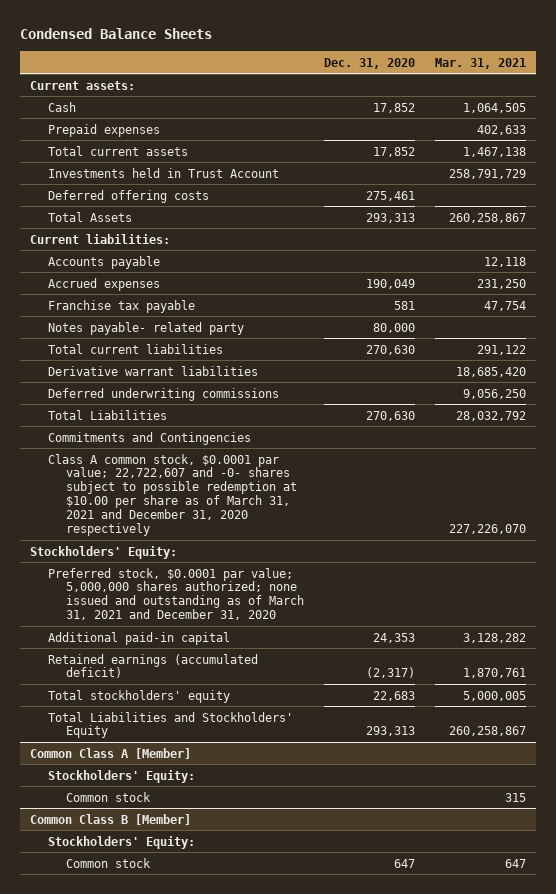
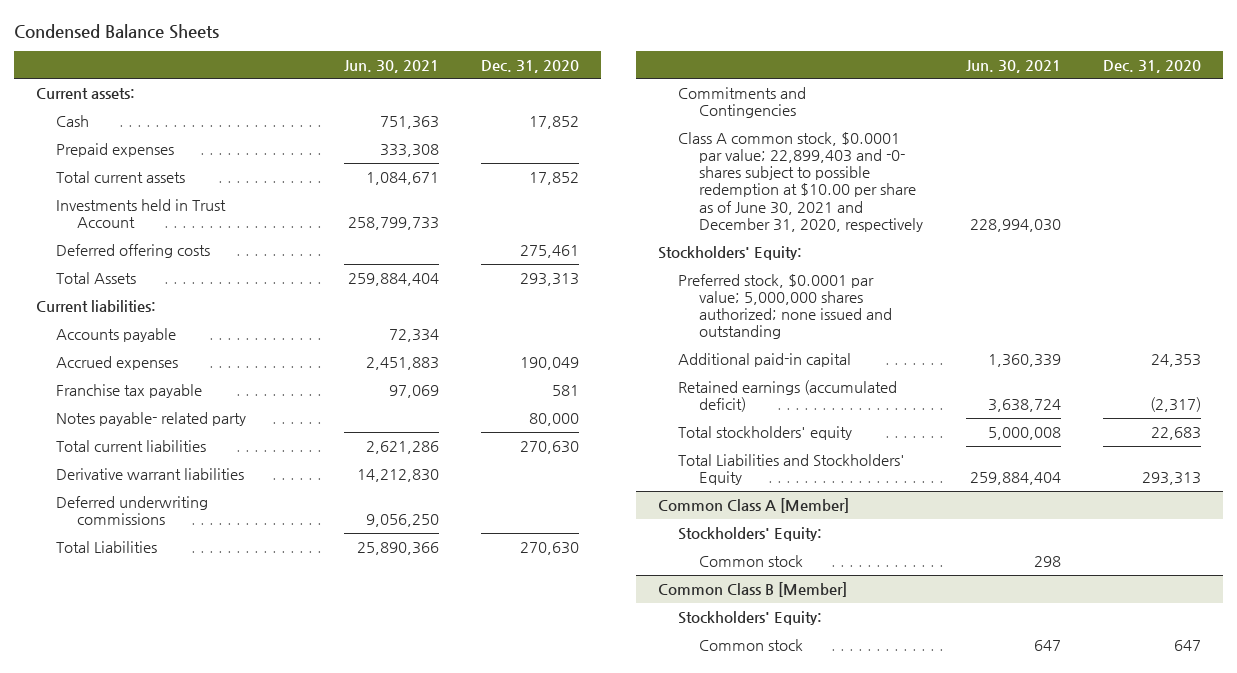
[435,57,527,69] Mar. 31, 2021 -> none
none -> [343,59,439,73] Jun. 30, 2021
[48,453,298,537] Class A common stock, $0.0001 par value; 22,722,607 and -0- shares subject to possible redemption at $10.00 per share as of March 31, 2021 and December 31, 2020 respectively -> [678,131,923,232] Class A common stock, $0.0001 par value; 22,899,403 and -0- shares subject to possible redemption at $10.00 per share as of June 30, 2021 and December 31, 2020, respectively
[48,567,305,621] Preferred stock, $0.0001 par value; 5,000,000 shares authorized; none issued and outstanding as of March 31, 2021 and December 31, 2020 -> [678,273,892,340] Preferred stock, $0.0001 par value; 5,000,000 shares authorized; none issued and outstanding

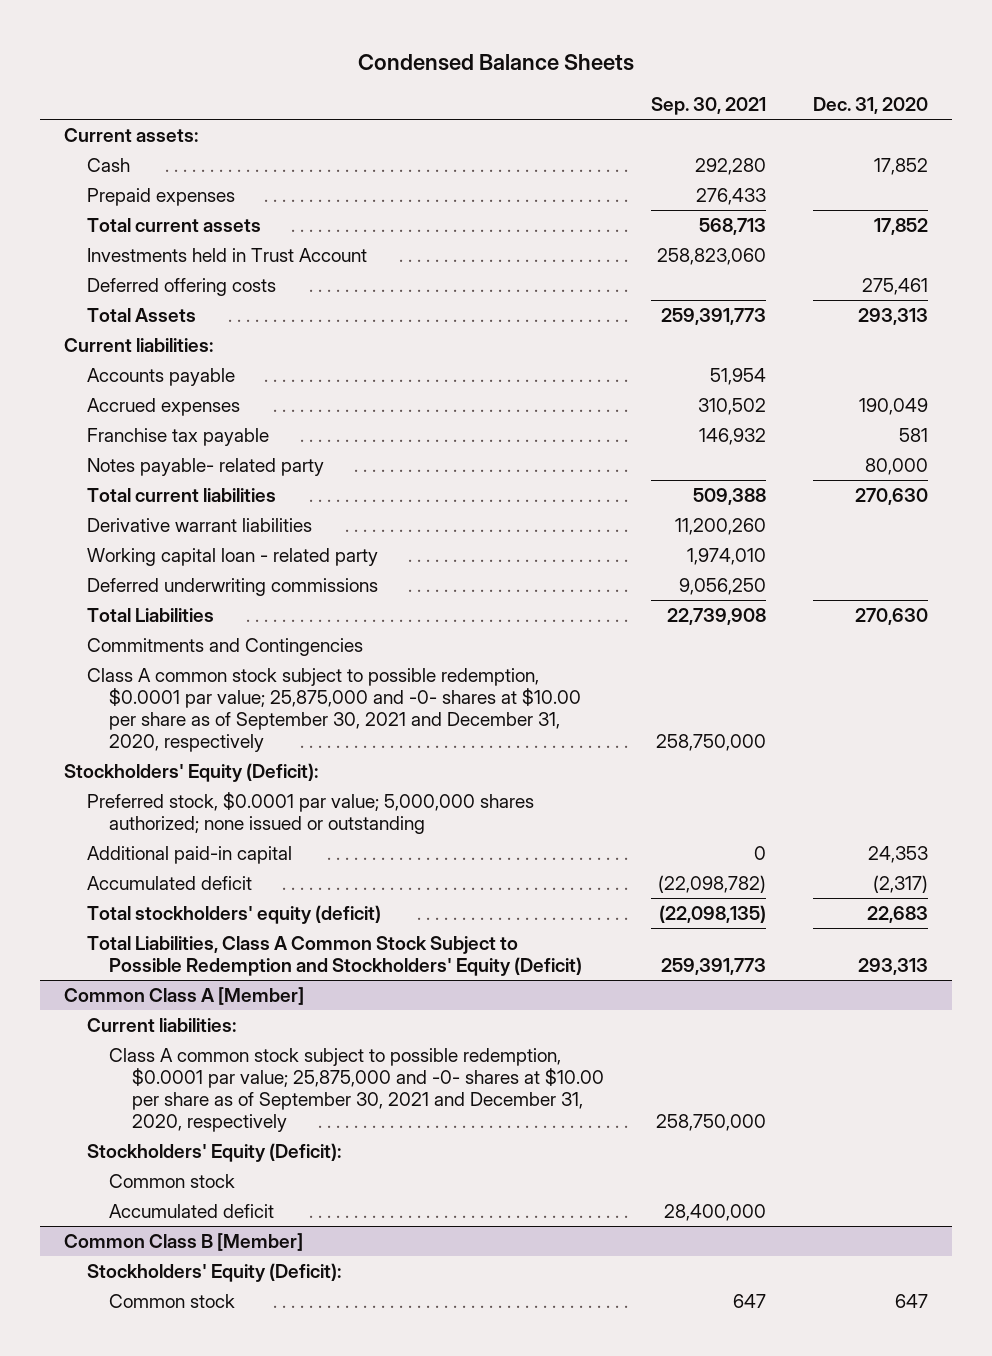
[343,59,439,73] Jun. 30, 2021 -> none
none -> [651,97,767,116] Sep. 30, 2021
none -> [86,548,378,567] Working capital loan - related party
[678,131,923,232] Class A common stock, $0.0001 par value; 22,899,403 and -0- shares subject to possible redemption at $10.00 per share as of June 30, 2021 and December 31, 2020, respectively -> [86,668,582,753] Class A common stock subject to possible redemption, $0.0001 par value; 25,875,000 and -0- shares at $10.00 per share as of September 30, 2021 and December 31, 2020, respectively
[657,245,802,260] Stockholders' Equity: -> [63,763,318,783] Stockholders' Equity (Deficit):
[678,273,892,340] Preferred stock, $0.0001 par value; 5,000,000 shares authorized; none issued and outstanding -> [86,792,534,835] Preferred stock, $0.0001 par value; 5,000,000 shares authorized; none issued or outstanding
[678,379,898,412] Retained earnings (accumulated deficit) -> [86,876,252,891] Accumulated deficit
[678,425,853,440] Total stockholders' equity -> [86,905,381,925] Total stockholders' equity (deficit)
[678,453,906,485] Total Liabilities and Stockholders' Equity -> [86,936,583,977] Total Liabilities, Class A Common Stock Subject to Possible Redemption and Stockholders' Equity (Deficit)
none -> [86,1018,236,1033] Current liabilities:
none -> [109,1048,605,1133] Class A common stock subject to possible redemption, $0.0001 par value; 25,875,000 and -0- shares at $10.00 per share as of September 30, 2021 and December 31, 2020, respectively
[678,526,823,541] Stockholders' Equity: -> [86,1143,341,1163] Stockholders' Equity (Deficit):
none -> [109,1204,275,1219] Accumulated deficit
[678,610,823,625] Stockholders' Equity: -> [86,1263,341,1283] Stockholders' Equity (Deficit):

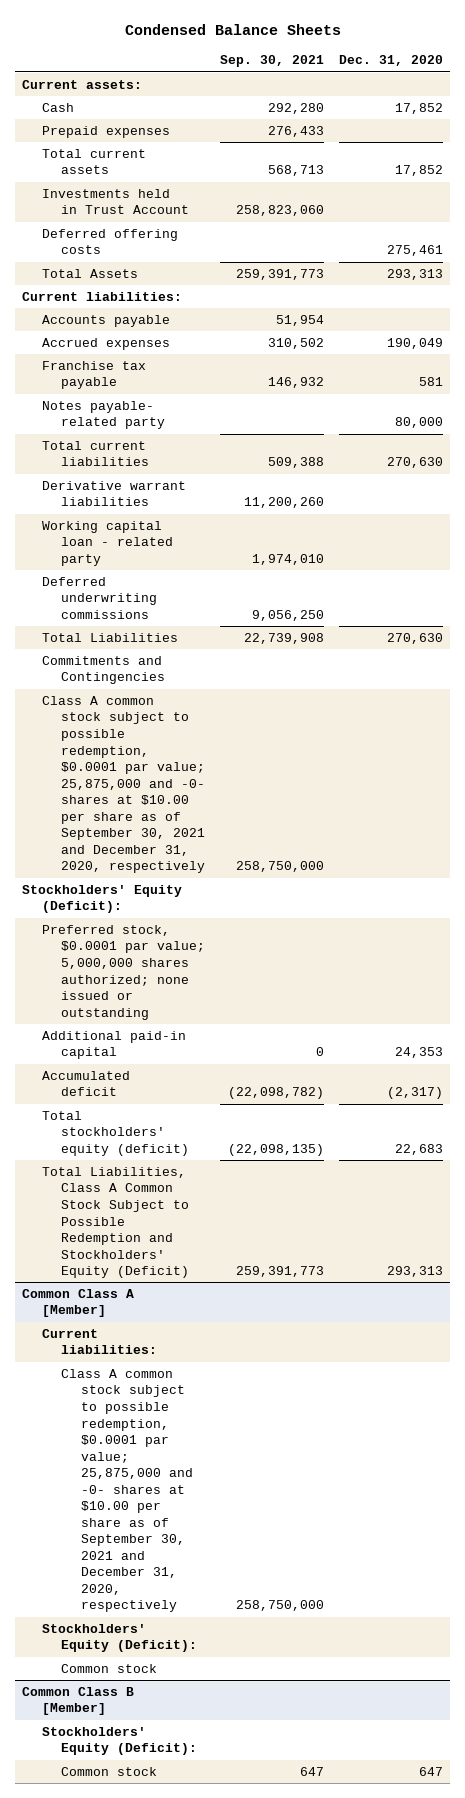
[109,1204,275,1219] Accumulated deficit -> none

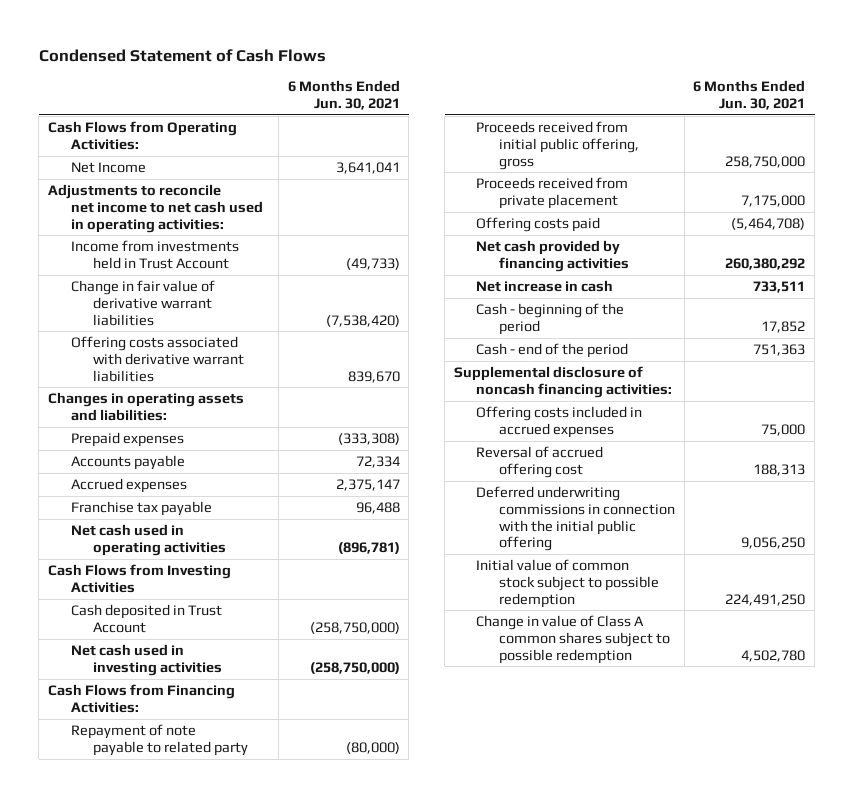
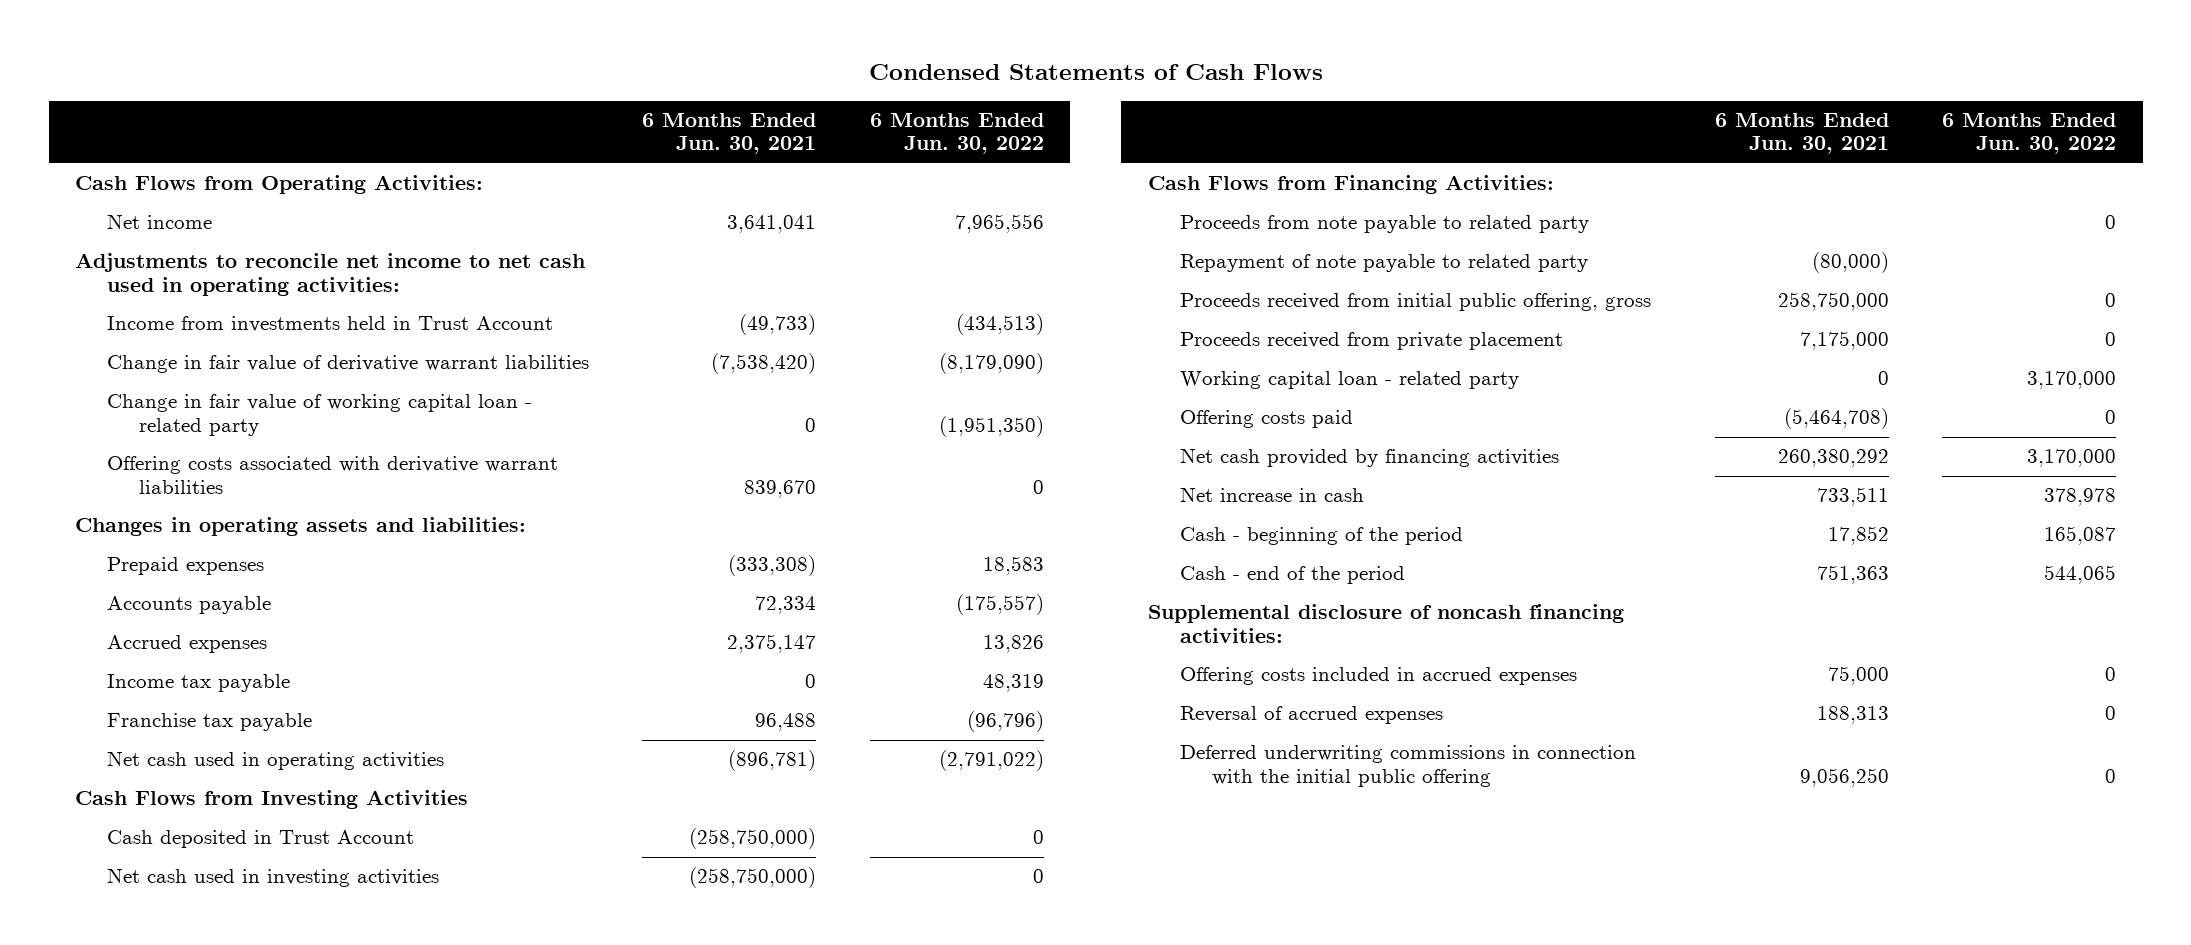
[38,49,326,63] Condensed Statement of Cash Flows -> [868,64,1323,81] Condensed Statements of Cash Flows
none -> [869,113,1044,155] 6 Months Ended Jun. 30, 2022
[70,162,146,174] Net Income -> [107,214,213,230] Net income
none -> [107,394,533,436] Change in fair value of working capital loan - related party
none -> [107,674,291,693] Income tax payable
none -> [1179,215,1589,234] Proceeds from note payable to related party
none -> [1179,371,1519,390] Working capital loan - related party
[476,446,604,478] Reversal of accrued offering cost -> [1179,706,1443,725] Reversal of accrued expenses
[476,559,659,608] Initial value of common stock subject to possible redemption -> none
[476,615,670,664] Change in value of Class A common shares subject to possible redemption -> none

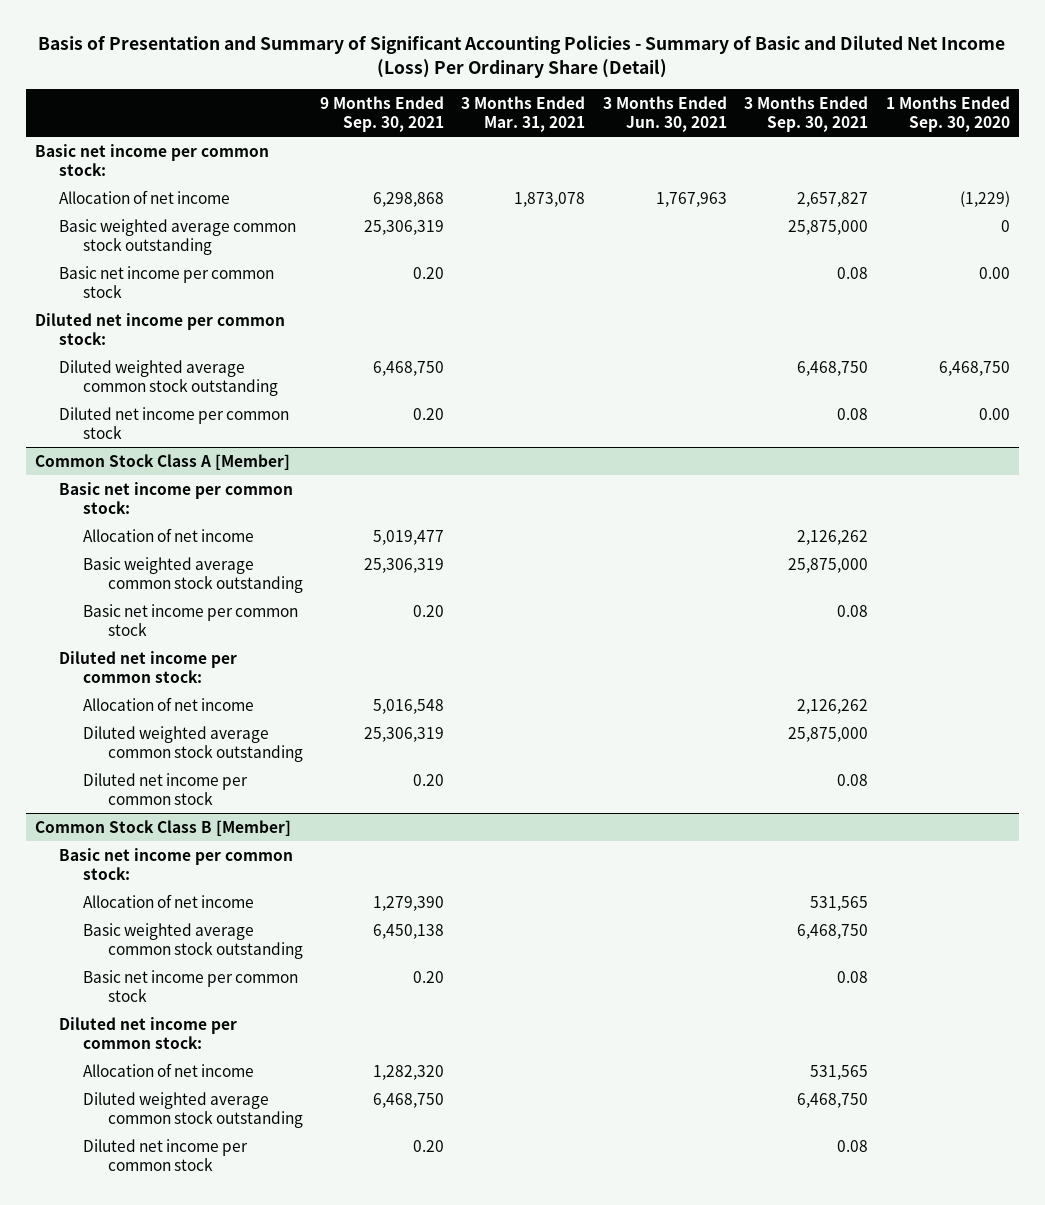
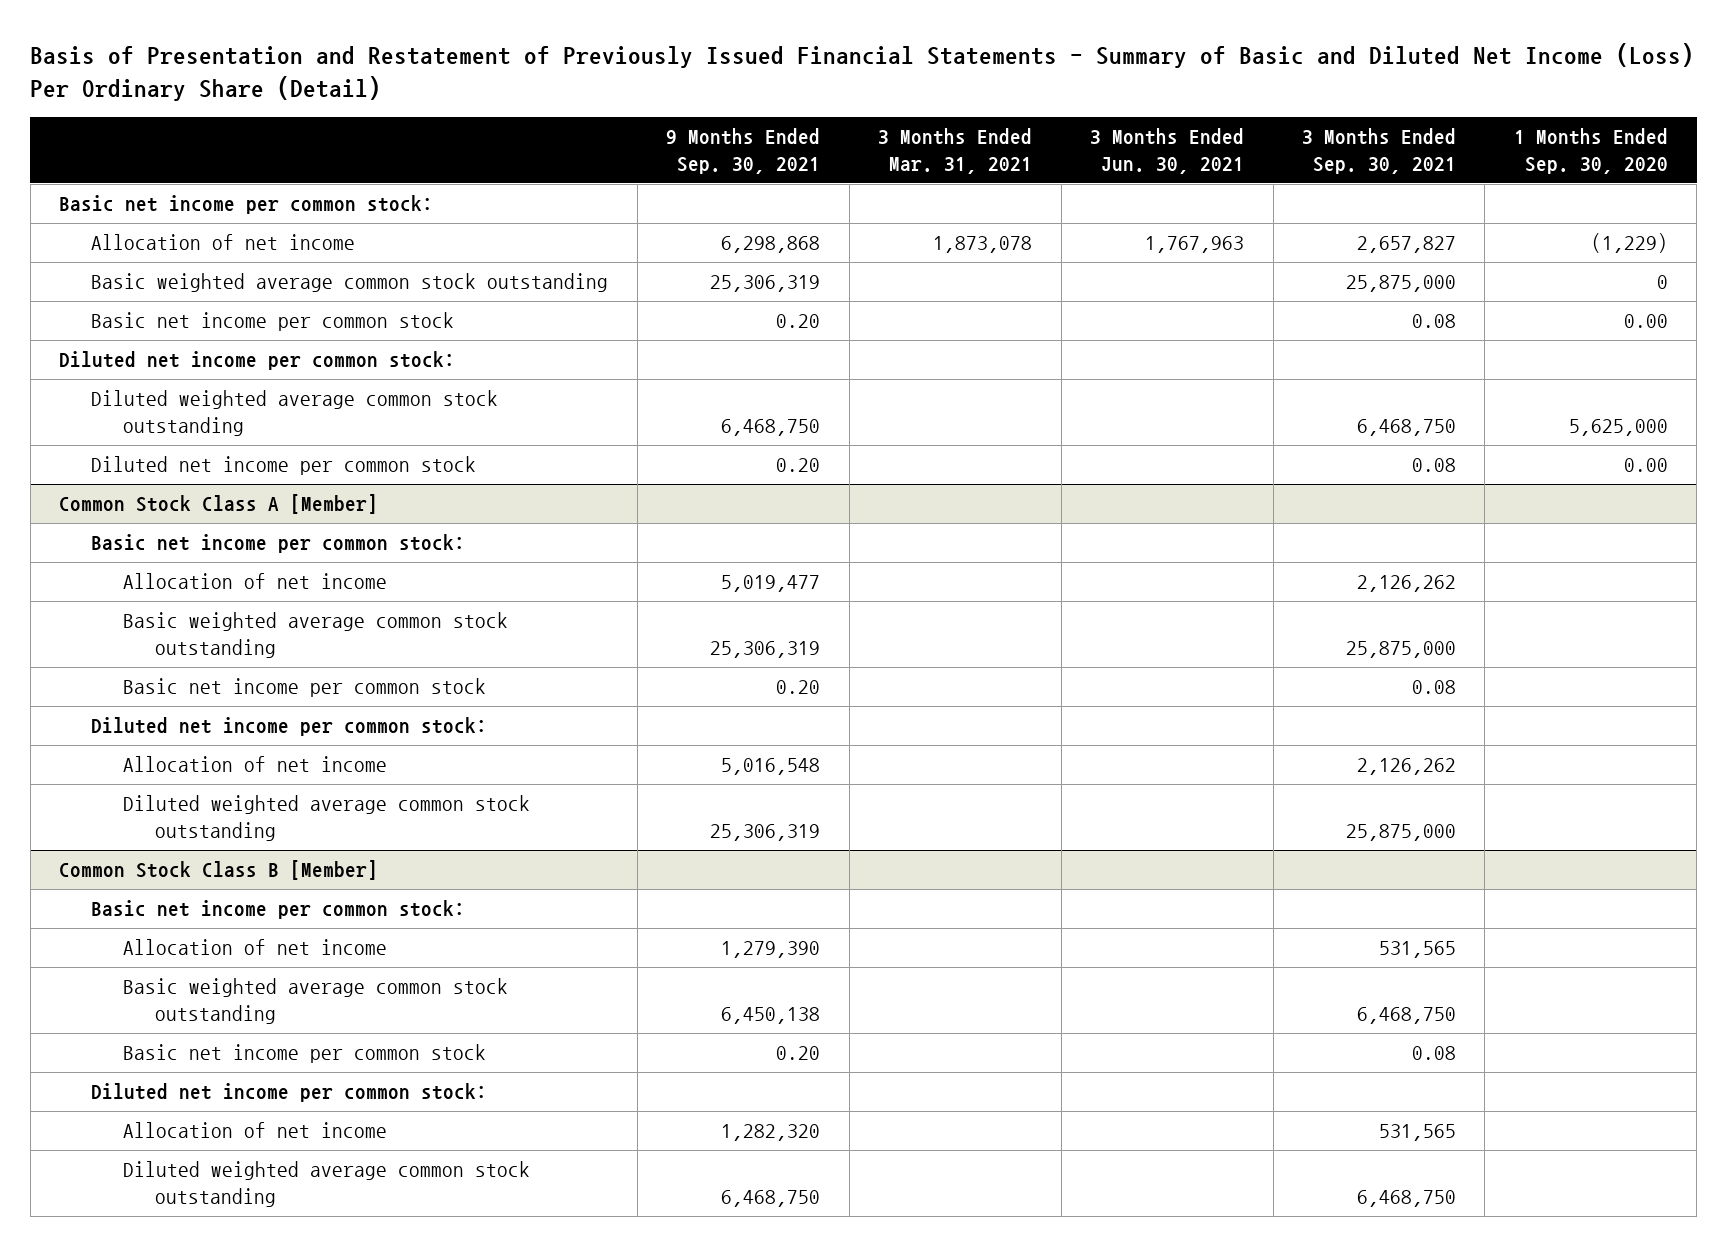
[38,35,1006,78] Basis of Presentation and Summary of Significant Accounting Policies - Summary of Basic and Diluted Net Income (Loss) Per Ordinary Share (Detail) -> [30,42,1695,101] Basis of Presentation and Restatement of Previously Issued Financial Statements - Summary of Basic and Diluted Net Income (Loss) Per Ordinary Share (Detail)
[938,360,1010,376] 6,468,750 -> [1568,419,1668,437] 5,625,000
[83,772,249,805] Diluted net income per common stock -> none
[83,1138,249,1171] Diluted net income per common stock -> none

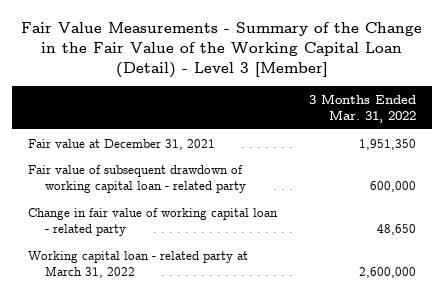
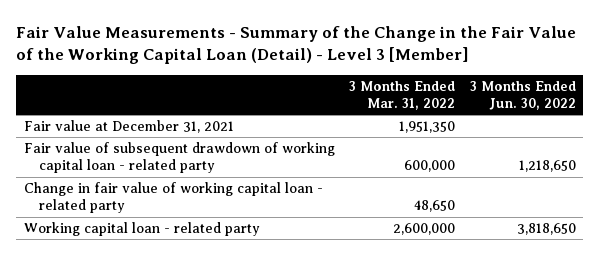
none -> [469,80,576,111] 3 Months Ended Jun. 30, 2022
[28,250,249,279] Working capital loan - related party at March 31, 2022 -> [23,221,260,236] Working capital loan - related party

